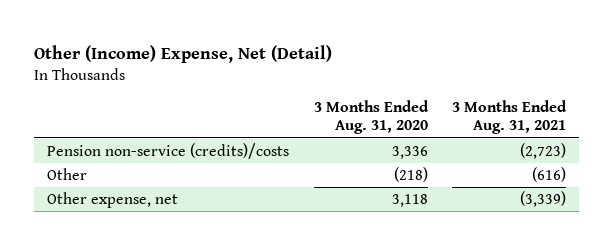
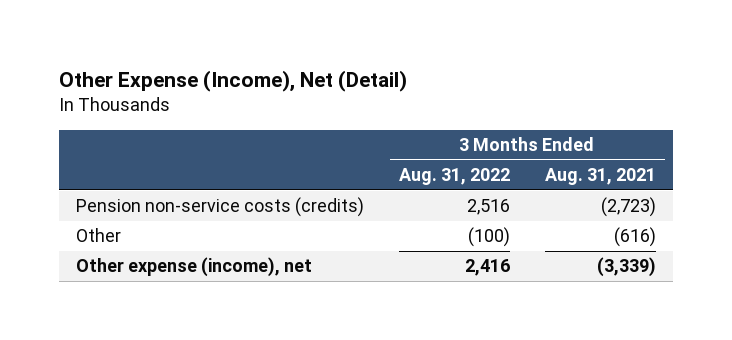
[34,44,333,63] Other (Income) Expense, Net (Detail) -> [58,69,407,92] Other Expense (Income), Net (Detail)
[313,100,429,135] 3 Months Ended Aug. 31, 2020 -> none
none -> [398,168,510,186] Aug. 31, 2022
[46,142,289,159] Pension non-service (credits)/costs -> [76,197,365,218] Pension non-service costs (credits)
[46,191,178,208] Other expense, net -> [76,257,313,278] Other expense (income), net

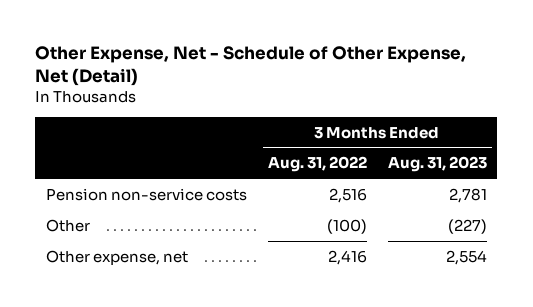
[58,69,407,92] Other Expense (Income), Net (Detail) -> [35,45,467,86] Other Expense, Net - Schedule of Other Expense, Net (Detail)
[544,168,656,186] Aug. 31, 2021 -> none
none -> [387,156,487,173] Aug. 31, 2023
[76,197,365,218] Pension non-service costs (credits) -> [45,187,247,201] Pension non-service costs
[76,257,313,278] Other expense (income), net -> [45,249,188,265] Other expense, net

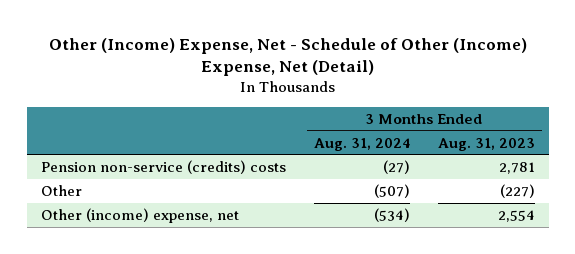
[35,45,467,86] Other Expense, Net - Schedule of Other Expense, Net (Detail) -> [48,37,527,77] Other (Income) Expense, Net - Schedule of Other (Income) Expense, Net (Detail)
[267,156,367,173] Aug. 31, 2022 -> none
none -> [313,137,410,151] Aug. 31, 2024
[45,187,247,201] Pension non-service costs -> [40,159,286,174] Pension non-service (credits) costs
[45,249,188,265] Other expense, net -> [40,207,239,223] Other (income) expense, net

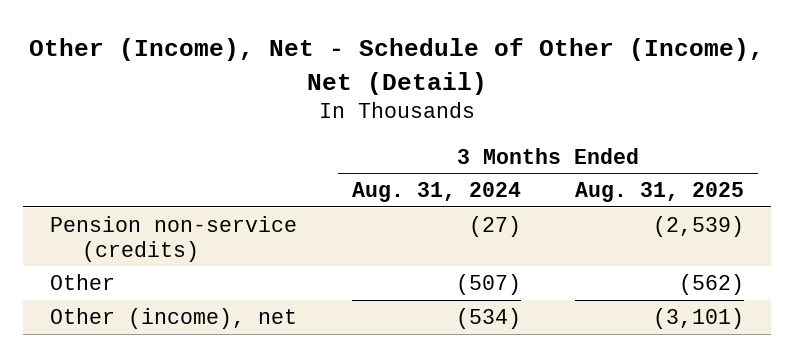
[48,37,527,77] Other (Income) Expense, Net - Schedule of Other (Income) Expense, Net (Detail) -> [29,38,765,95] Other (Income), Net - Schedule of Other (Income), Net (Detail)
[437,137,535,151] Aug. 31, 2023 -> none
none -> [575,182,745,203] Aug. 31, 2025
[40,159,286,174] Pension non-service (credits) costs -> [50,215,298,262] Pension non-service (credits)
[40,207,239,223] Other (income) expense, net -> [50,307,298,329] Other (income), net

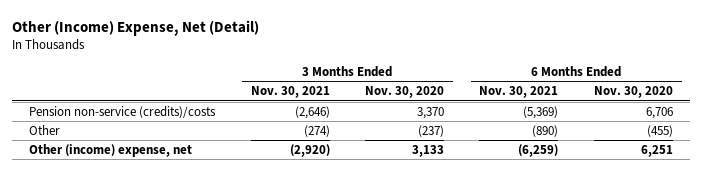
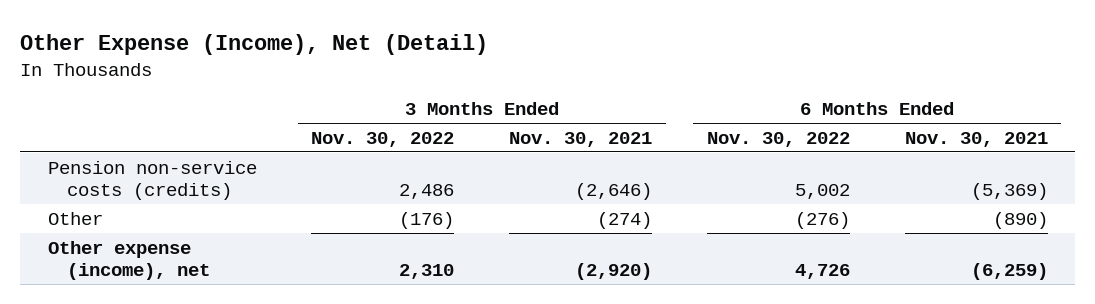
[11,19,259,36] Other (Income) Expense, Net (Detail) -> [20,33,489,55] Other Expense (Income), Net (Detail)
[365,86,445,99] Nov. 30, 2020 -> none
[593,86,673,99] Nov. 30, 2020 -> none
none -> [311,131,455,147] Nov. 30, 2022
none -> [706,131,850,147] Nov. 30, 2022
[29,105,217,118] Pension non-service (credits)/costs -> [47,160,257,201] Pension non-service costs (credits)
[29,143,193,157] Other (income) expense, net -> [47,240,211,281] Other expense (income), net

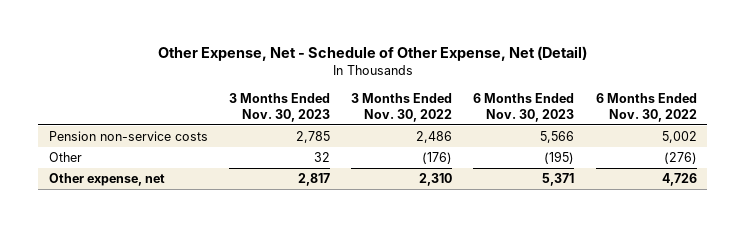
[20,33,489,55] Other Expense (Income), Net (Detail) -> [157,46,587,62] Other Expense, Net - Schedule of Other Expense, Net (Detail)
[509,131,653,147] Nov. 30, 2021 -> none
[904,131,1048,147] Nov. 30, 2021 -> none
none -> [229,93,331,122] 3 Months Ended Nov. 30, 2023
none -> [473,93,575,122] 6 Months Ended Nov. 30, 2023
[47,160,257,201] Pension non-service costs (credits) -> [48,131,208,142] Pension non-service costs
[47,240,211,281] Other expense (income), net -> [48,173,165,187] Other expense, net

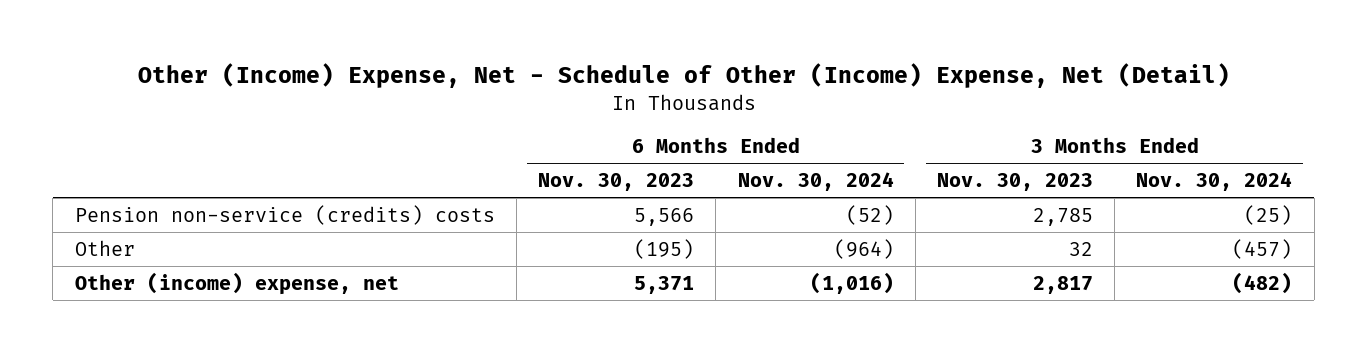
[157,46,587,62] Other Expense, Net - Schedule of Other Expense, Net (Detail) -> [137,63,1230,89] Other (Income) Expense, Net - Schedule of Other (Income) Expense, Net (Detail)
[351,93,453,122] 3 Months Ended Nov. 30, 2022 -> none
[595,93,697,122] 6 Months Ended Nov. 30, 2022 -> none
none -> [737,172,894,192] Nov. 30, 2024
none -> [1136,172,1293,192] Nov. 30, 2024
[48,131,208,142] Pension non-service costs -> [74,204,495,225] Pension non-service (credits) costs
[48,173,165,187] Other expense, net -> [74,271,399,295] Other (income) expense, net

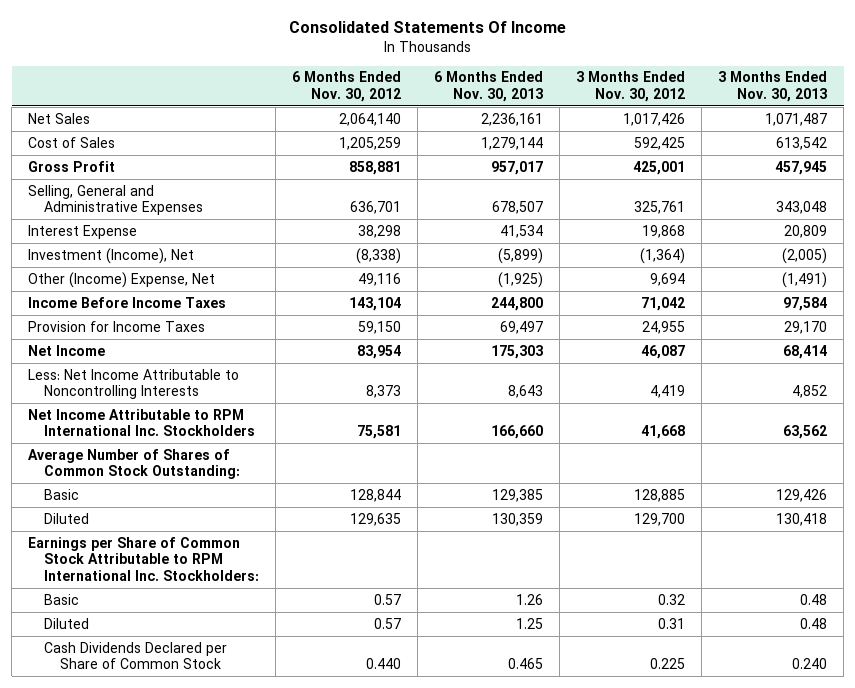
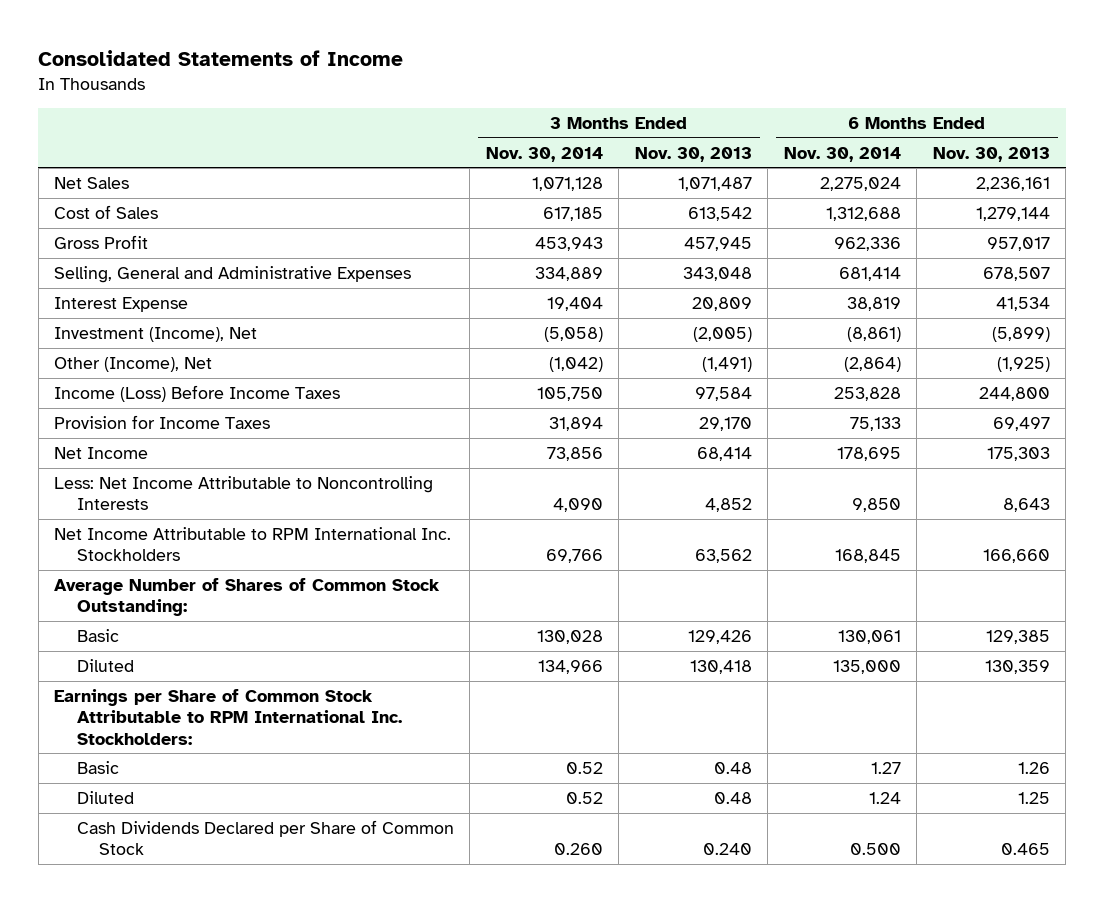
[288,21,566,34] Consolidated Statements Of Income -> [38,50,404,67] Consolidated Statements of Income
[291,71,401,102] 6 Months Ended Nov. 30, 2012 -> none
[576,71,686,102] 3 Months Ended Nov. 30, 2012 -> none
none -> [485,146,603,162] Nov. 30, 2014
none -> [783,146,901,162] Nov. 30, 2014
[28,271,216,288] Other (Income) Expense, Net -> [54,356,213,372] Other (Income), Net
[28,296,227,308] Income Before Income Taxes -> [54,384,341,402] Income (Loss) Before Income Taxes

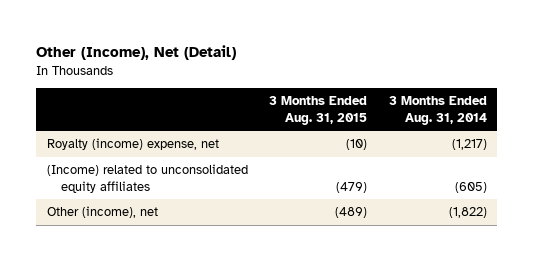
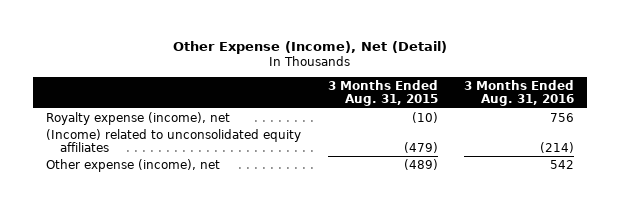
[36,44,237,60] Other (Income), Net (Detail) -> [173,40,448,54] Other Expense (Income), Net (Detail)
[388,96,487,125] 3 Months Ended Aug. 31, 2014 -> none
none -> [463,80,574,107] 3 Months Ended Aug. 31, 2016
[46,138,219,151] Royalty (income) expense, net -> [46,111,231,125] Royalty expense (income), net
[46,206,158,219] Other (income), net -> [46,158,221,172] Other expense (income), net

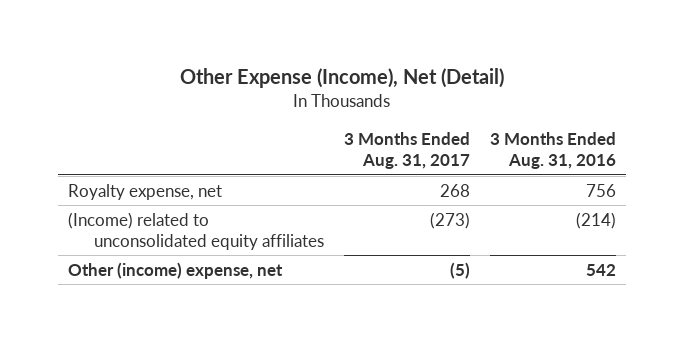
[327,80,438,107] 3 Months Ended Aug. 31, 2015 -> none
none -> [343,131,470,170] 3 Months Ended Aug. 31, 2017
[46,111,231,125] Royalty expense (income), net -> [67,183,222,200] Royalty expense, net
[46,158,221,172] Other expense (income), net -> [67,261,283,279] Other (income) expense, net

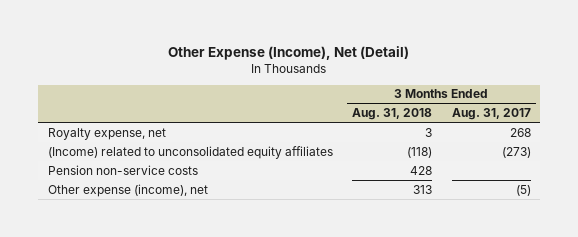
[489,131,616,170] 3 Months Ended Aug. 31, 2016 -> none
none -> [352,108,433,121] Aug. 31, 2018
none -> [47,164,198,175] Pension non-service costs
[67,261,283,279] Other (income) expense, net -> [47,183,208,197] Other expense (income), net

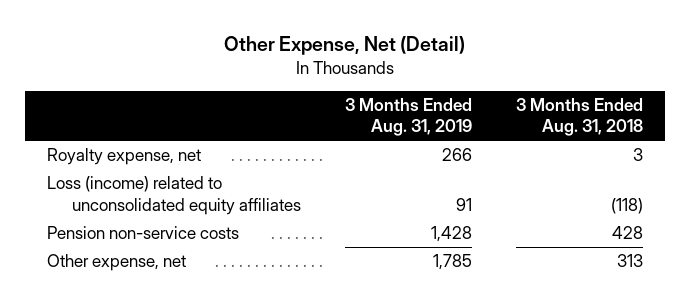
[168,45,410,60] Other Expense (Income), Net (Detail) -> [223,36,465,56] Other Expense, Net (Detail)
[451,108,531,121] Aug. 31, 2017 -> none
none -> [344,97,472,137] 3 Months Ended Aug. 31, 2019
[47,145,333,159] (Income) related to unconsolidated equity affiliates -> [46,176,302,215] Loss (income) related to unconsolidated equity affiliates
[47,183,208,197] Other expense (income), net -> [46,254,186,272] Other expense, net

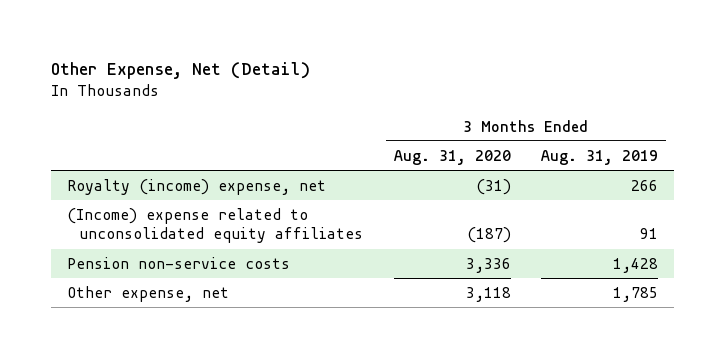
[515,97,643,137] 3 Months Ended Aug. 31, 2018 -> none
none -> [393,149,511,165] Aug. 31, 2020
[46,148,201,166] Royalty expense, net -> [66,178,326,195] Royalty (income) expense, net
[46,176,302,215] Loss (income) related to unconsolidated equity affiliates -> [66,207,363,244] (Income) expense related to unconsolidated equity affiliates

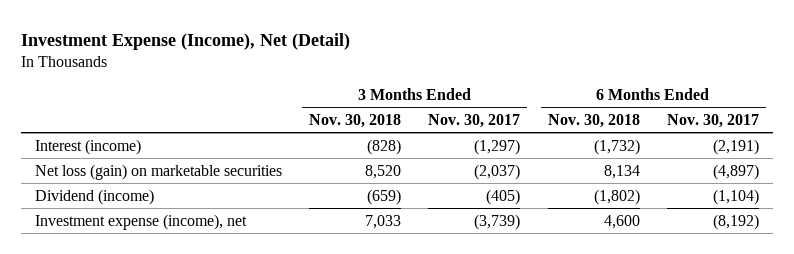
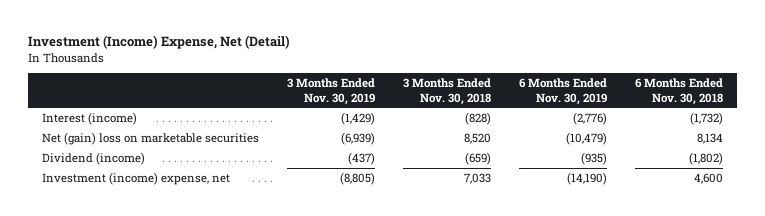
[21,32,351,50] Investment Expense (Income), Net (Detail) -> [28,35,291,50] Investment (Income) Expense, Net (Detail)
[428,114,521,129] Nov. 30, 2017 -> none
[666,114,759,129] Nov. 30, 2017 -> none
none -> [287,78,376,105] 3 Months Ended Nov. 30, 2019
none -> [518,78,607,105] 6 Months Ended Nov. 30, 2019
[34,163,282,180] Net loss (gain) on marketable securities -> [42,132,260,146] Net (gain) loss on marketable securities
[34,213,247,230] Investment expense (income), net -> [42,172,231,186] Investment (income) expense, net

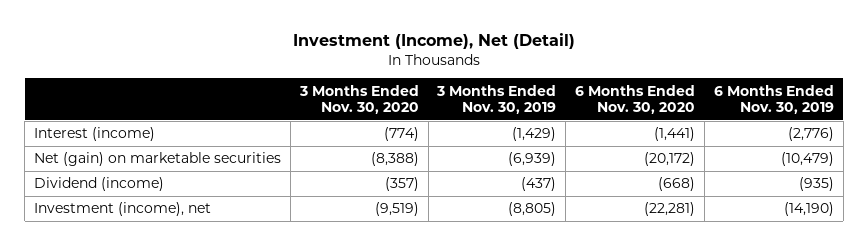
[28,35,291,50] Investment (Income) Expense, Net (Detail) -> [292,33,575,50] Investment (Income), Net (Detail)
[403,78,492,105] 3 Months Ended Nov. 30, 2018 -> none
[634,78,723,105] 6 Months Ended Nov. 30, 2018 -> none
none -> [298,84,419,115] 3 Months Ended Nov. 30, 2020
none -> [575,84,696,115] 6 Months Ended Nov. 30, 2020
[42,132,260,146] Net (gain) loss on marketable securities -> [34,152,282,167] Net (gain) on marketable securities
[42,172,231,186] Investment (income) expense, net -> [34,202,212,217] Investment (income), net

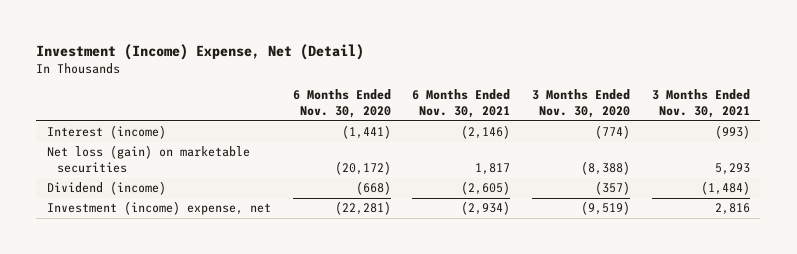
[292,33,575,50] Investment (Income), Net (Detail) -> [36,43,365,60] Investment (Income) Expense, Net (Detail)
[436,84,557,115] 3 Months Ended Nov. 30, 2019 -> none
[713,84,834,115] 6 Months Ended Nov. 30, 2019 -> none
none -> [412,89,511,119] 6 Months Ended Nov. 30, 2021
none -> [651,89,750,119] 3 Months Ended Nov. 30, 2021
[34,152,282,167] Net (gain) on marketable securities -> [47,145,251,174] Net loss (gain) on marketable securities
[34,202,212,217] Investment (income), net -> [47,201,272,216] Investment (income) expense, net

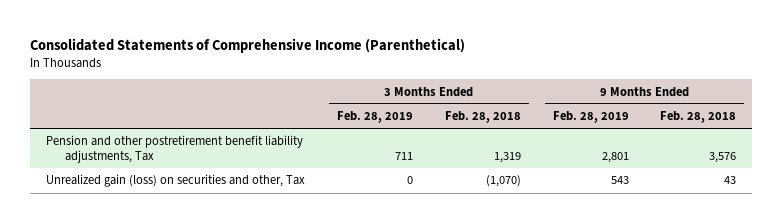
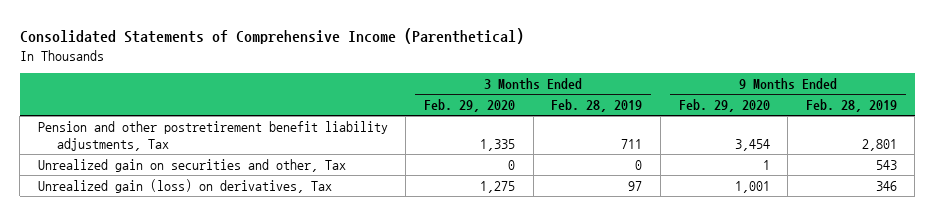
[444,111,521,124] Feb. 28, 2018 -> none
[660,111,737,124] Feb. 28, 2018 -> none
none -> [424,99,516,113] Feb. 29, 2020
none -> [678,99,770,113] Feb. 29, 2020
[46,174,306,188] Unrealized gain (loss) on securities and other, Tax -> [37,158,346,172] Unrealized gain on securities and other, Tax
none -> [37,178,332,193] Unrealized gain (loss) on derivatives, Tax

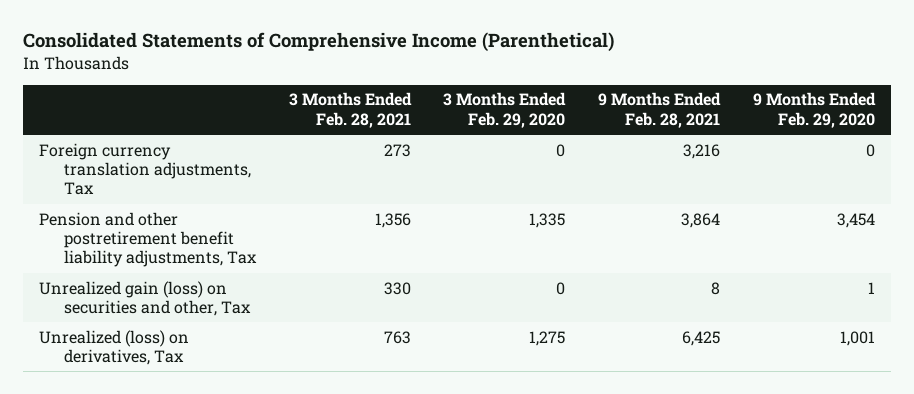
[551,99,643,113] Feb. 28, 2019 -> none
[805,99,897,113] Feb. 28, 2019 -> none
none -> [288,92,412,128] 3 Months Ended Feb. 28, 2021
none -> [597,92,721,128] 9 Months Ended Feb. 28, 2021
none -> [39,142,251,196] Foreign currency translation adjustments, Tax
[37,158,346,172] Unrealized gain on securities and other, Tax -> [39,280,251,317] Unrealized gain (loss) on securities and other, Tax
[37,178,332,193] Unrealized gain (loss) on derivatives, Tax -> [39,329,190,366] Unrealized (loss) on derivatives, Tax

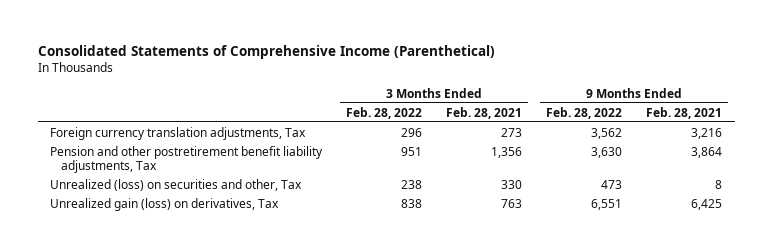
[443,92,567,128] 3 Months Ended Feb. 29, 2020 -> none
[752,92,876,128] 9 Months Ended Feb. 29, 2020 -> none
none -> [346,106,423,119] Feb. 28, 2022
none -> [546,106,623,119] Feb. 28, 2022
[39,280,251,317] Unrealized gain (loss) on securities and other, Tax -> [49,178,302,191] Unrealized (loss) on securities and other, Tax
[39,329,190,366] Unrealized (loss) on derivatives, Tax -> [49,197,279,211] Unrealized gain (loss) on derivatives, Tax

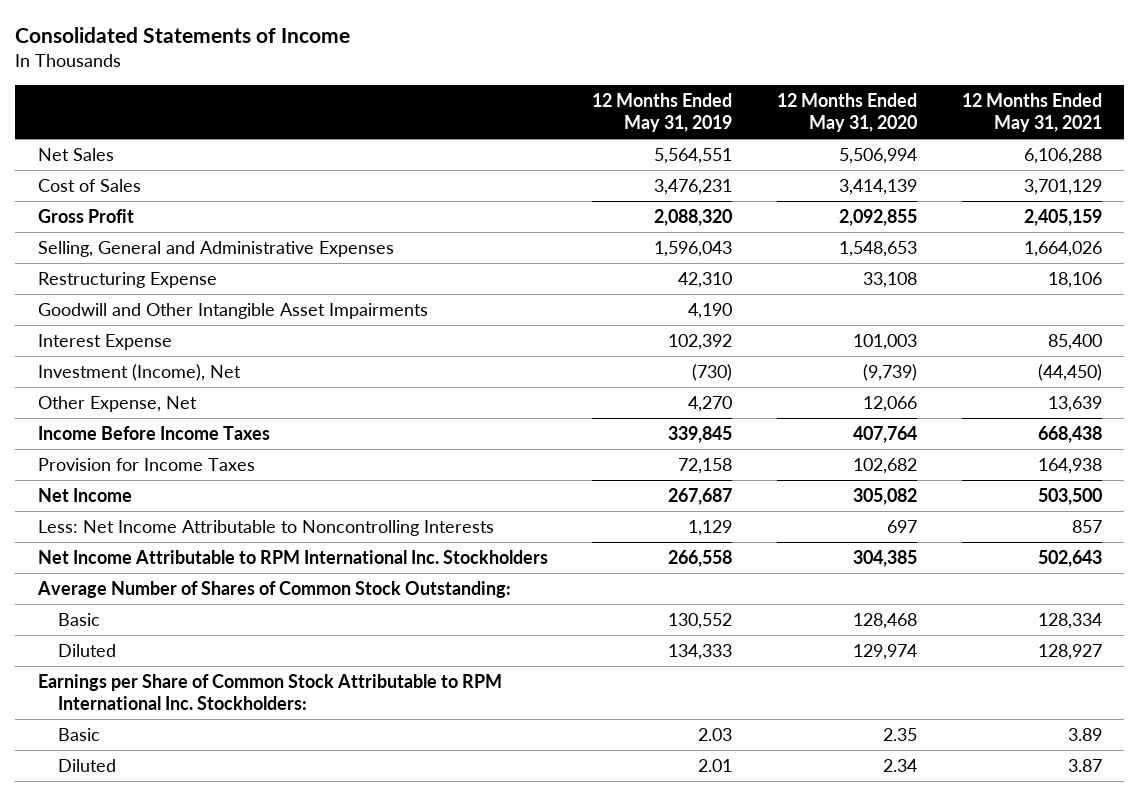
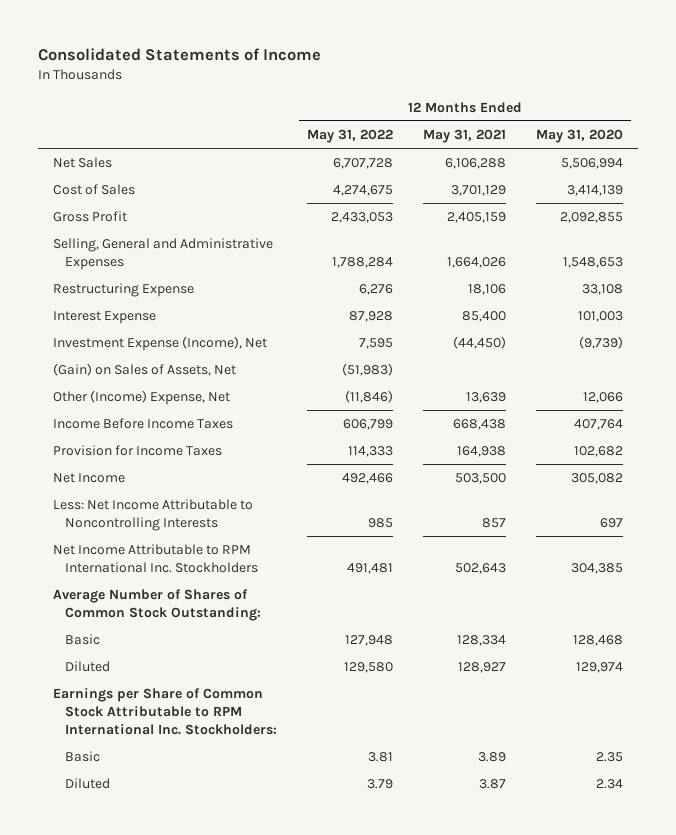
[592,93,733,133] 12 Months Ended May 31, 2019 -> none
none -> [307,128,394,143] May 31, 2022
[37,303,428,320] Goodwill and Other Intangible Asset Impairments -> none
[37,364,241,382] Investment (Income), Net -> [53,336,268,352] Investment Expense (Income), Net
none -> [53,363,237,377] (Gain) on Sales of Assets, Net
[37,396,197,413] Other Expense, Net -> [53,390,231,406] Other (Income) Expense, Net

